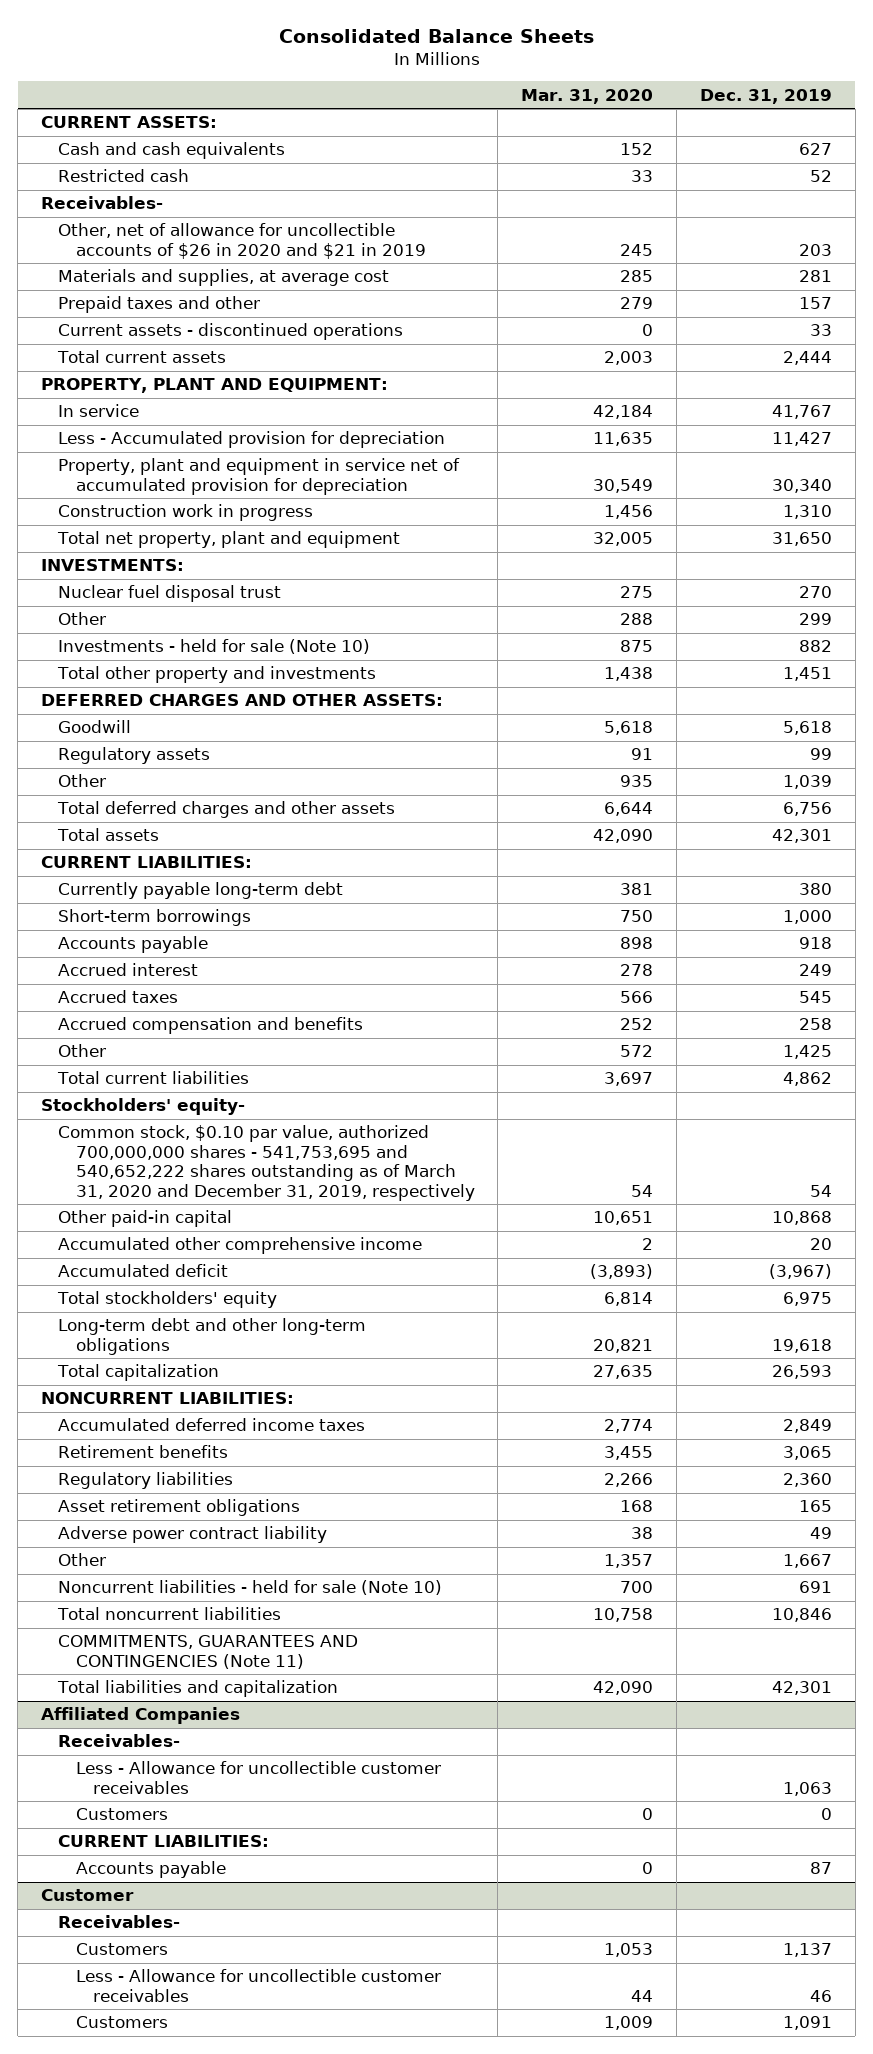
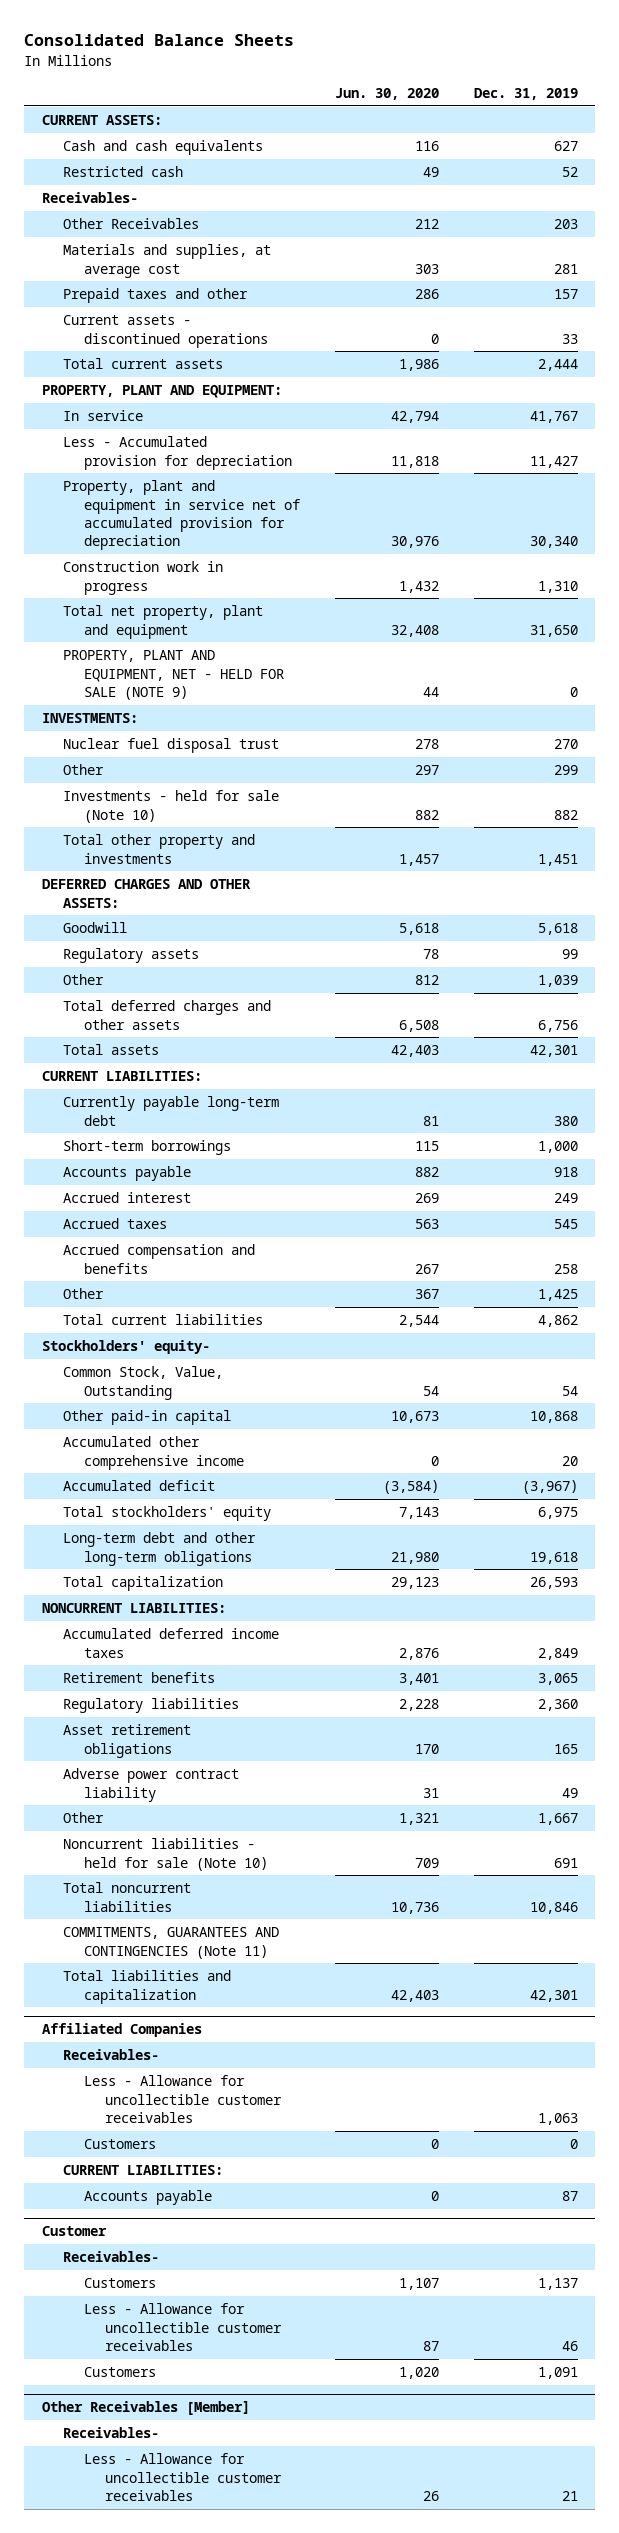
[521,88,654,104] Mar. 31, 2020 -> none
none -> [335,87,440,100] Jun. 30, 2020
[58,223,426,259] Other, net of allowance for uncollectible accounts of $26 in 2020 and $21 in 2019 -> [62,218,199,230] Other Receivables
none -> [62,650,285,700] PROPERTY, PLANT AND EQUIPMENT, NET - HELD FOR SALE (NOTE 9)
[58,1125,475,1201] Common stock, $0.10 par value, authorized 700,000,000 shares - 541,753,695 and 540,652,222 shares outstanding as of March 31, 2020 and December 31, 2019, respectively -> [62,1366,223,1400] Common Stock, Value, Outstanding
none -> [41,2401,250,2416] Other Receivables [Member]
none -> [62,2427,159,2439] Receivables-
none -> [84,2453,283,2501] Less - Allowance for uncollectible customer receivables

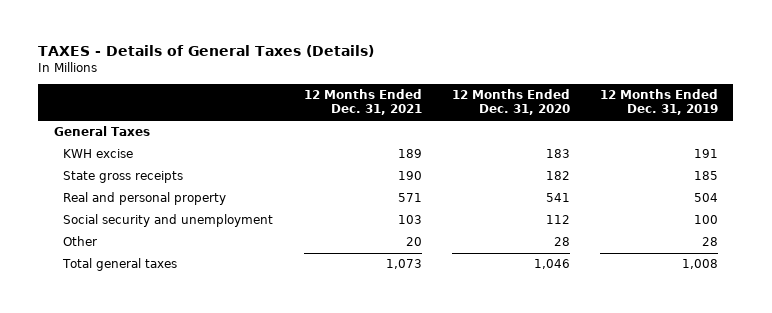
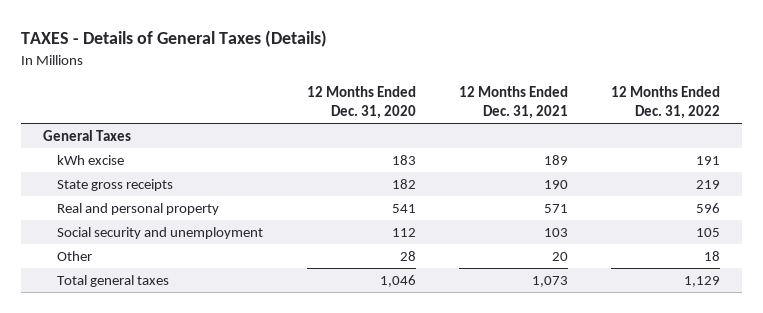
[600,88,719,116] 12 Months Ended Dec. 31, 2019 -> none
none -> [611,85,721,119] 12 Months Ended Dec. 31, 2022
[63,149,134,159] KWH excise -> [57,155,125,166] kWh excise

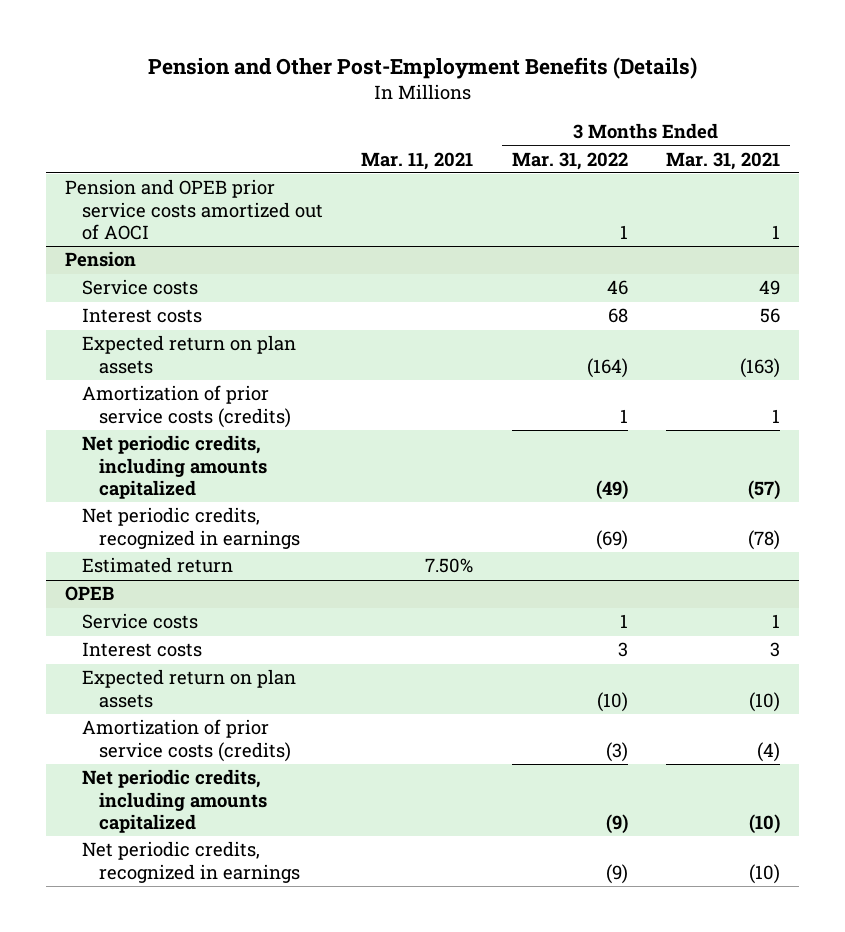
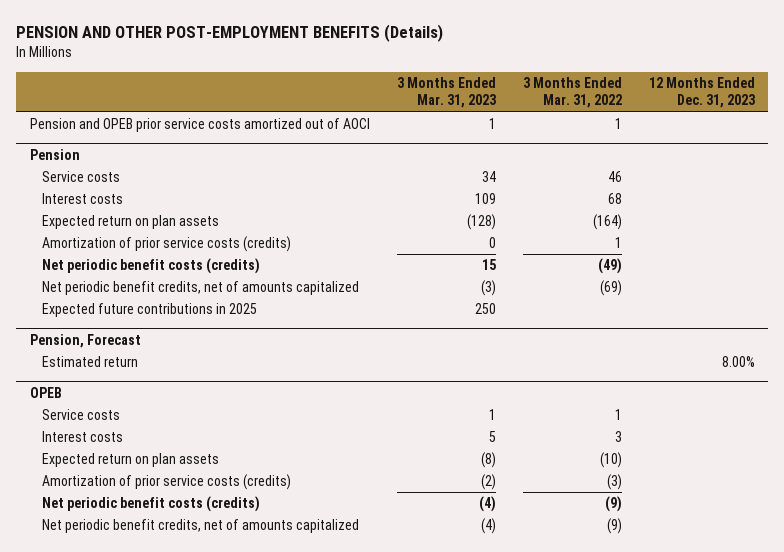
[147,57,697,80] Pension and Other Post-Employment Benefits (Details) -> [16,24,444,43] PENSION AND OTHER POST-EMPLOYMENT BENEFITS (Details)
[361,151,474,170] Mar. 11, 2021 -> none
[666,151,781,170] Mar. 31, 2021 -> none
none -> [396,76,496,109] 3 Months Ended Mar. 31, 2023
none -> [648,76,755,109] 12 Months Ended Dec. 31, 2023
[82,435,268,500] Net periodic credits, including amounts capitalized -> [42,258,261,275] Net periodic benefit costs (credits)
[82,507,301,549] Net periodic credits, recognized in earnings -> [42,281,360,296] Net periodic benefit credits, net of amounts capitalized
none -> [42,303,258,318] Expected future contributions in 2025
none -> [29,334,141,349] Pension, Forecast
[82,769,268,834] Net periodic credits, including amounts capitalized -> [42,496,261,513] Net periodic benefit costs (credits)
[82,841,301,883] Net periodic credits, recognized in earnings -> [42,519,360,534] Net periodic benefit credits, net of amounts capitalized

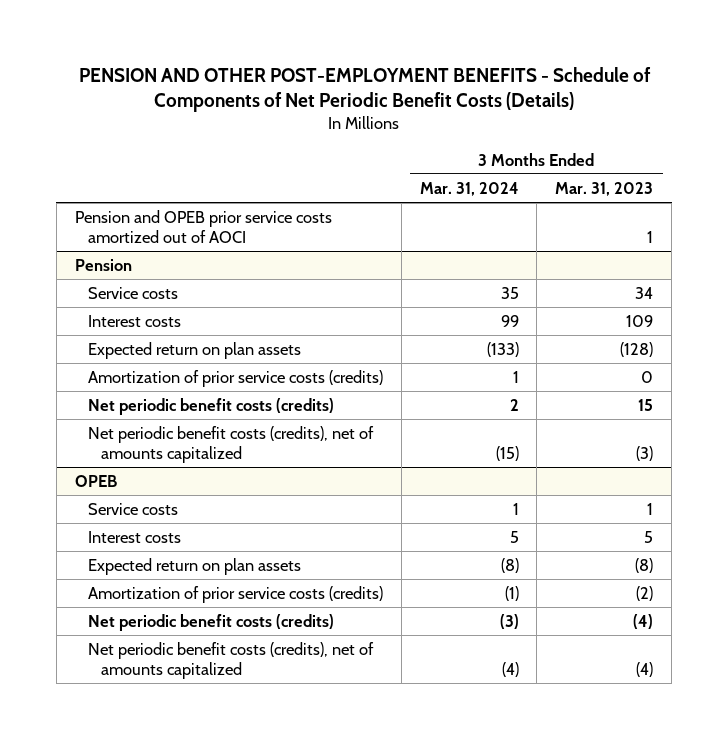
[16,24,444,43] PENSION AND OTHER POST-EMPLOYMENT BENEFITS (Details) -> [78,66,651,113] PENSION AND OTHER POST-EMPLOYMENT BENEFITS - Schedule of Components of Net Periodic Benefit Costs (Details)
[522,76,622,109] 3 Months Ended Mar. 31, 2022 -> none
[648,76,755,109] 12 Months Ended Dec. 31, 2023 -> none
none -> [419,181,519,196] Mar. 31, 2024
[42,303,258,318] Expected future contributions in 2025 -> none
[29,334,141,349] Pension, Forecast -> none
[42,356,139,368] Estimated return -> none
[42,281,360,296] Net periodic benefit credits, net of amounts capitalized -> [87,425,374,464] Net periodic benefit costs (credits), net of amounts capitalized
[42,519,360,534] Net periodic benefit credits, net of amounts capitalized -> [87,641,374,680] Net periodic benefit costs (credits), net of amounts capitalized

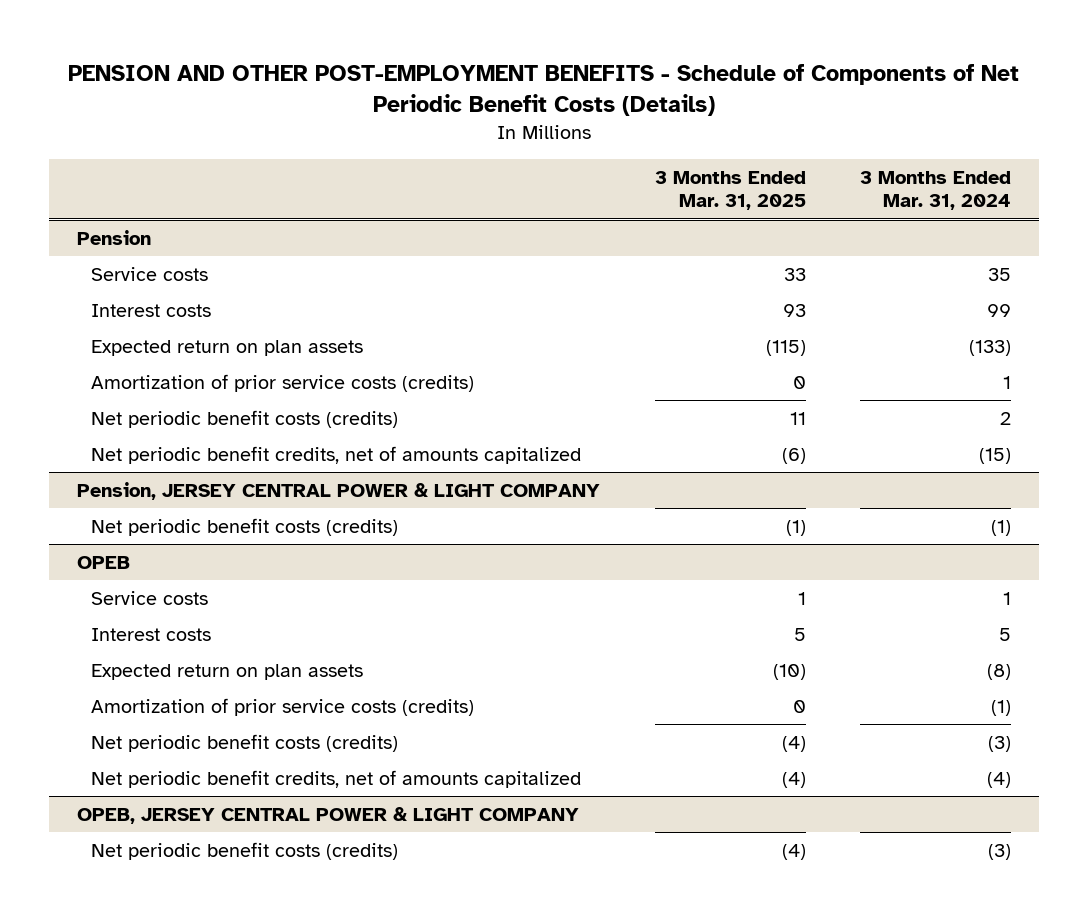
[555,181,654,196] Mar. 31, 2023 -> none
none -> [654,171,806,211] 3 Months Ended Mar. 31, 2025
[74,209,332,244] Pension and OPEB prior service costs amortized out of AOCI -> none
[87,425,374,464] Net periodic benefit costs (credits), net of amounts capitalized -> [90,445,581,464] Net periodic benefit credits, net of amounts capitalized
none -> [76,481,600,500] Pension, JERSEY CENTRAL POWER & LIGHT COMPANY
none -> [90,517,398,536] Net periodic benefit costs (credits)
[87,641,374,680] Net periodic benefit costs (credits), net of amounts capitalized -> [90,769,581,788] Net periodic benefit credits, net of amounts capitalized
none -> [76,806,579,824] OPEB, JERSEY CENTRAL POWER & LIGHT COMPANY
none -> [90,841,398,860] Net periodic benefit costs (credits)

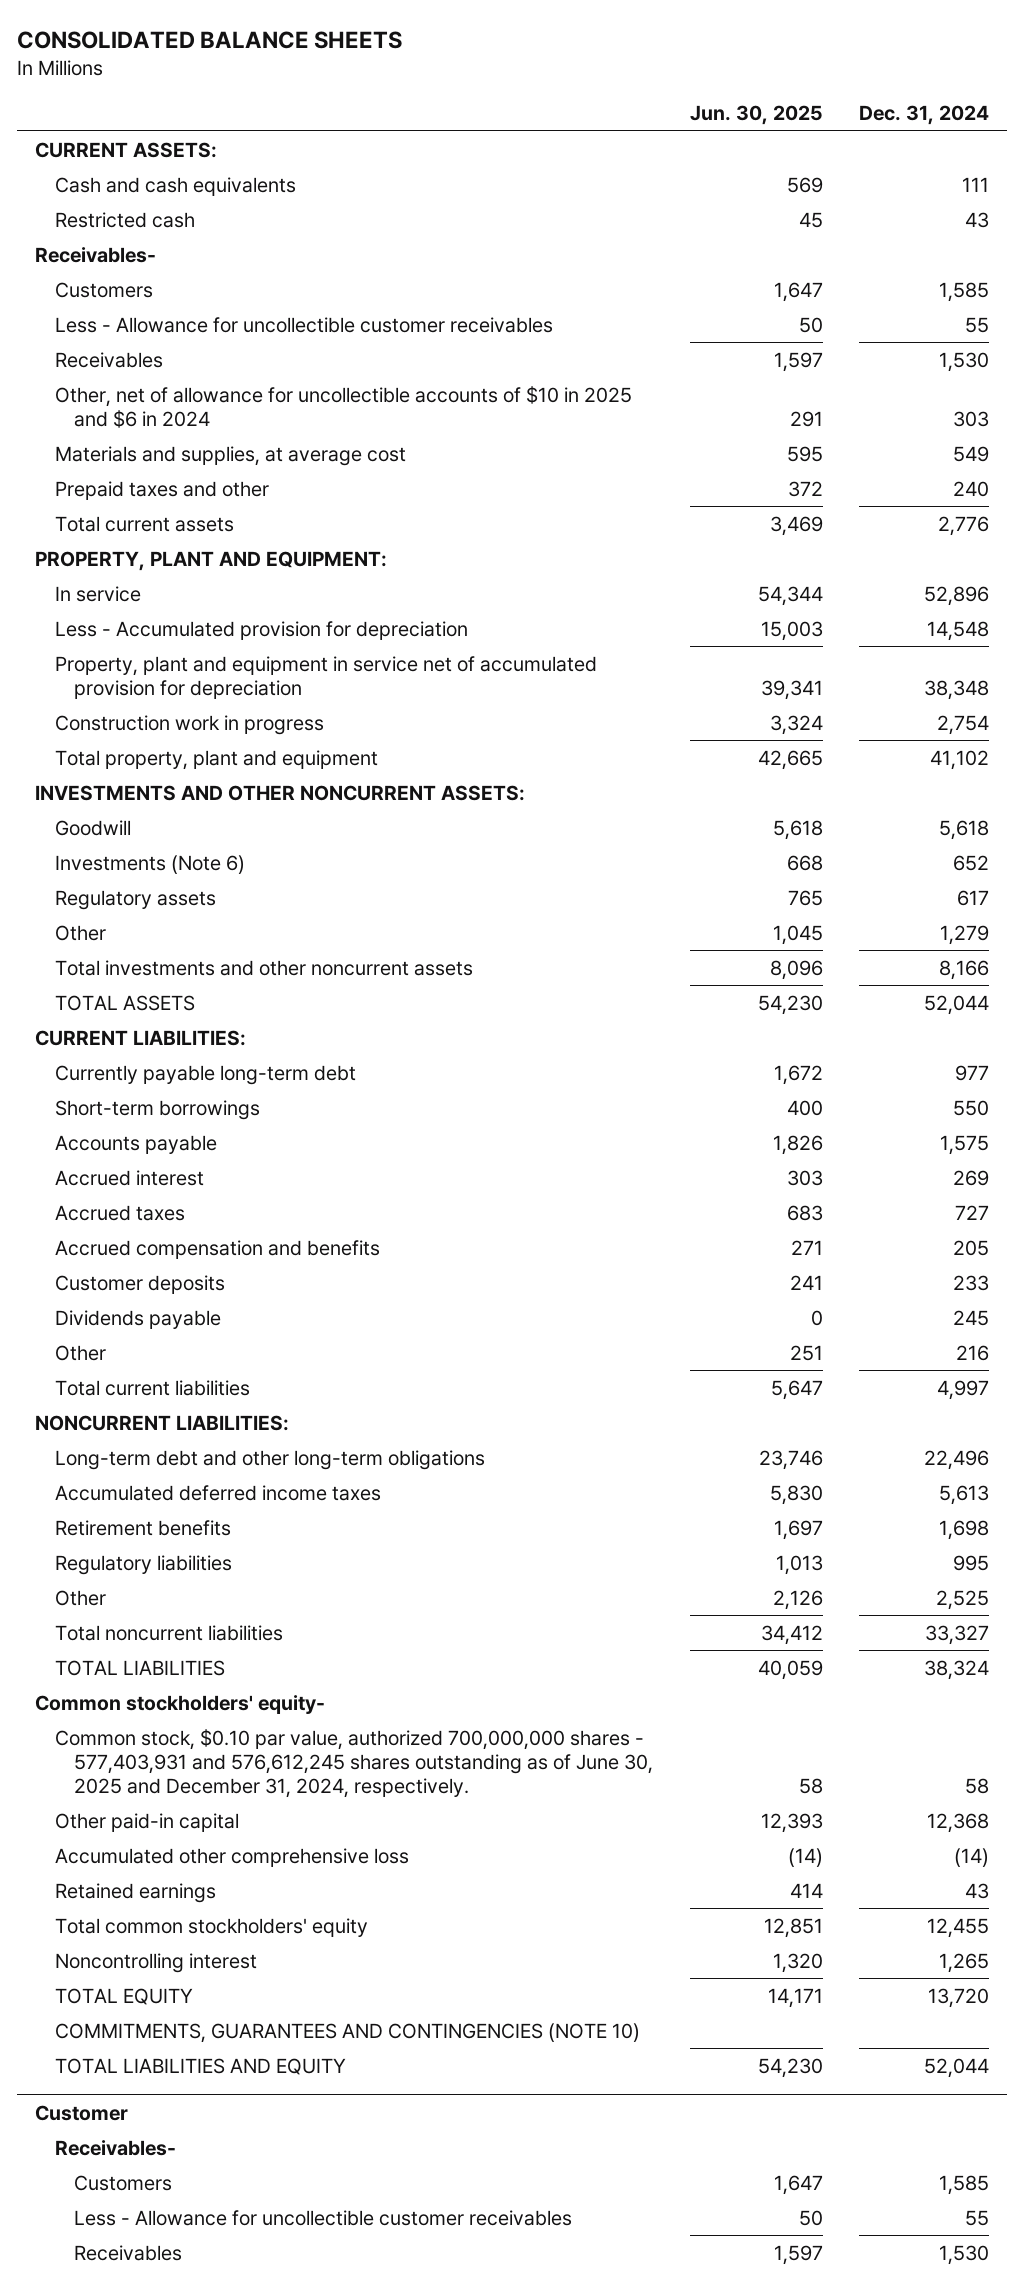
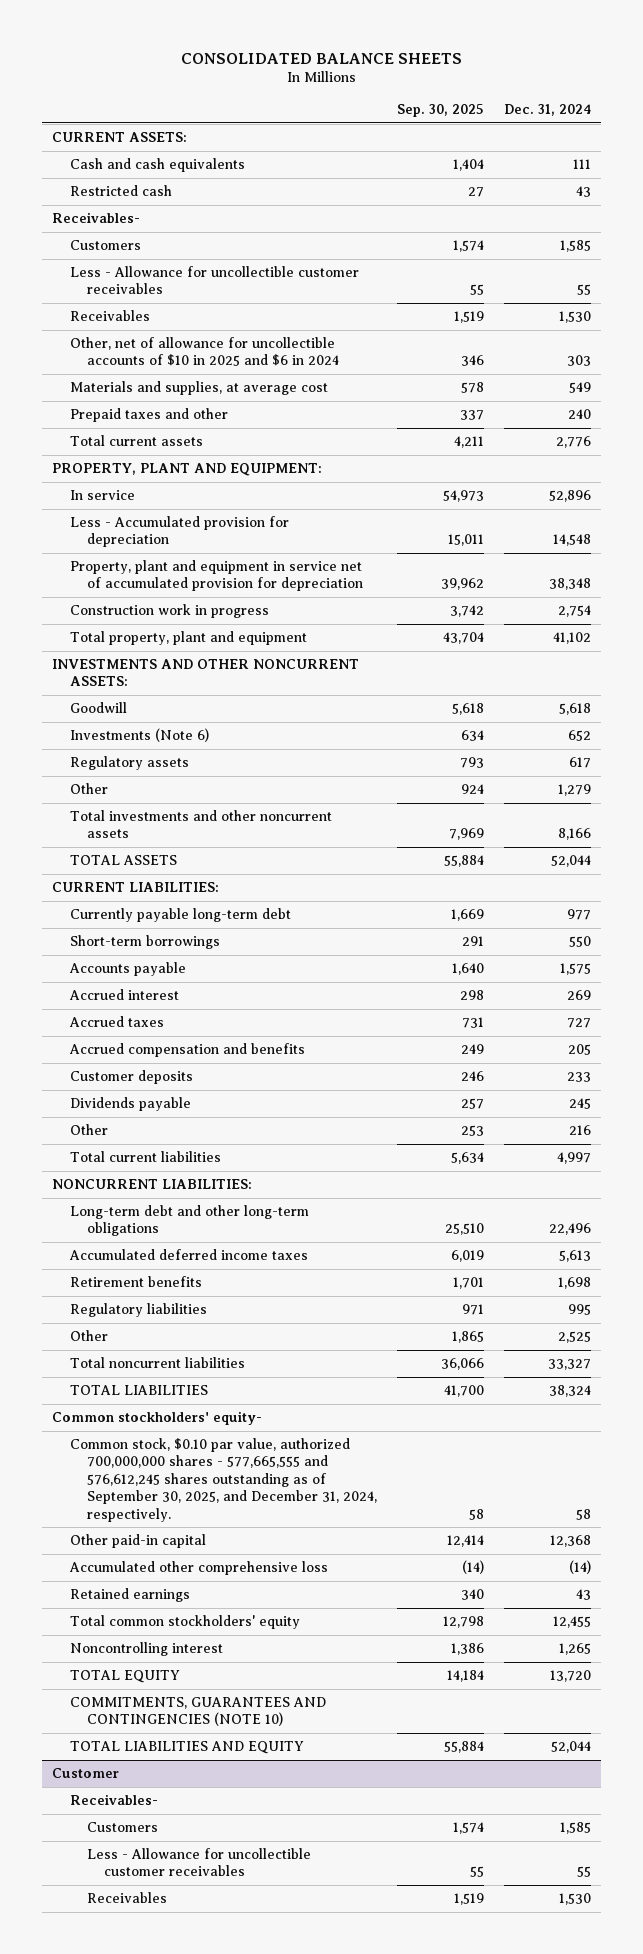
[689,105,823,126] Jun. 30, 2025 -> none
none -> [397,104,485,118] Sep. 30, 2025
[54,1728,654,1798] Common stock, $0.10 par value, authorized 700,000,000 shares - 577,403,931 and 576,612,245 shares outstanding as of June 30, 2025 and December 31, 2024, respectively. -> [69,1438,378,1522] Common stock, $0.10 par value, authorized 700,000,000 shares - 577,665,555 and 576,612,245 shares outstanding as of September 30, 2025, and December 31, 2024, respectively.

